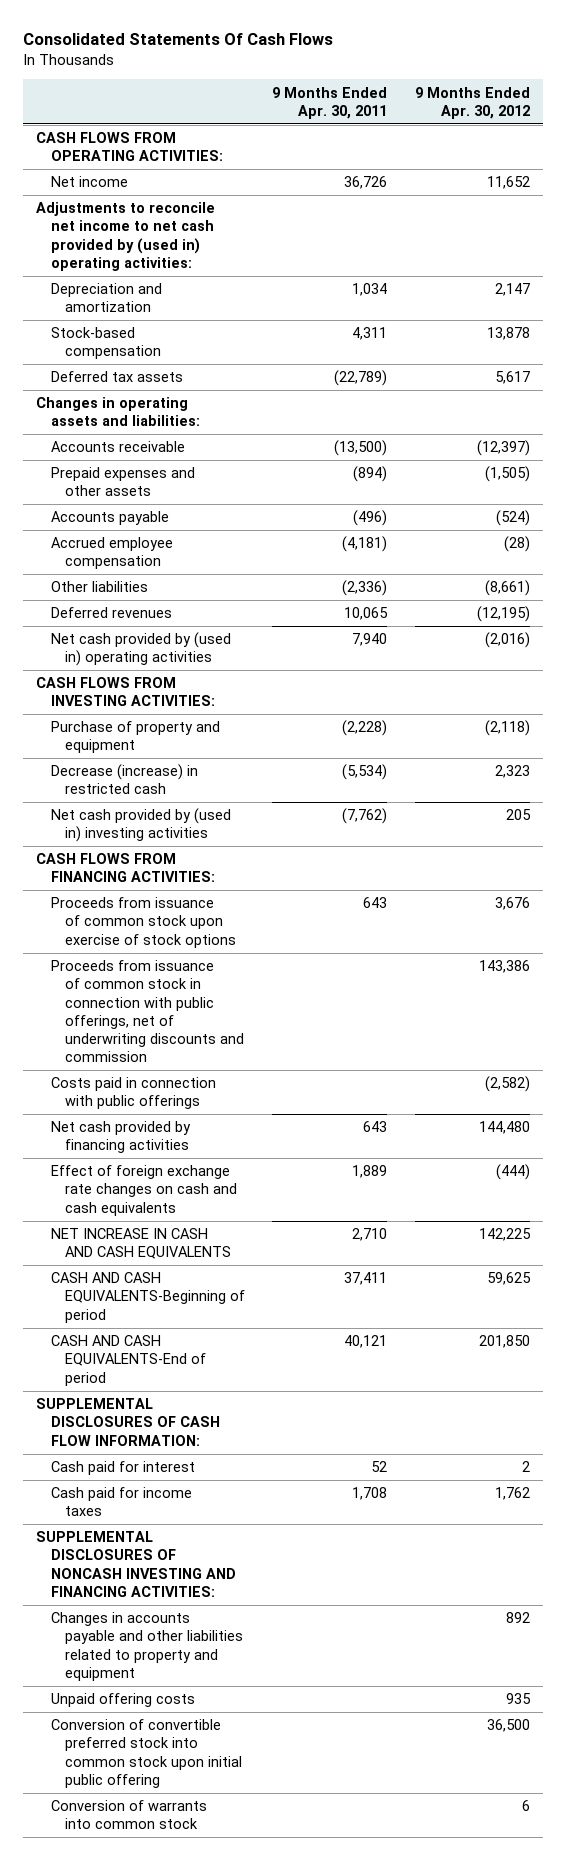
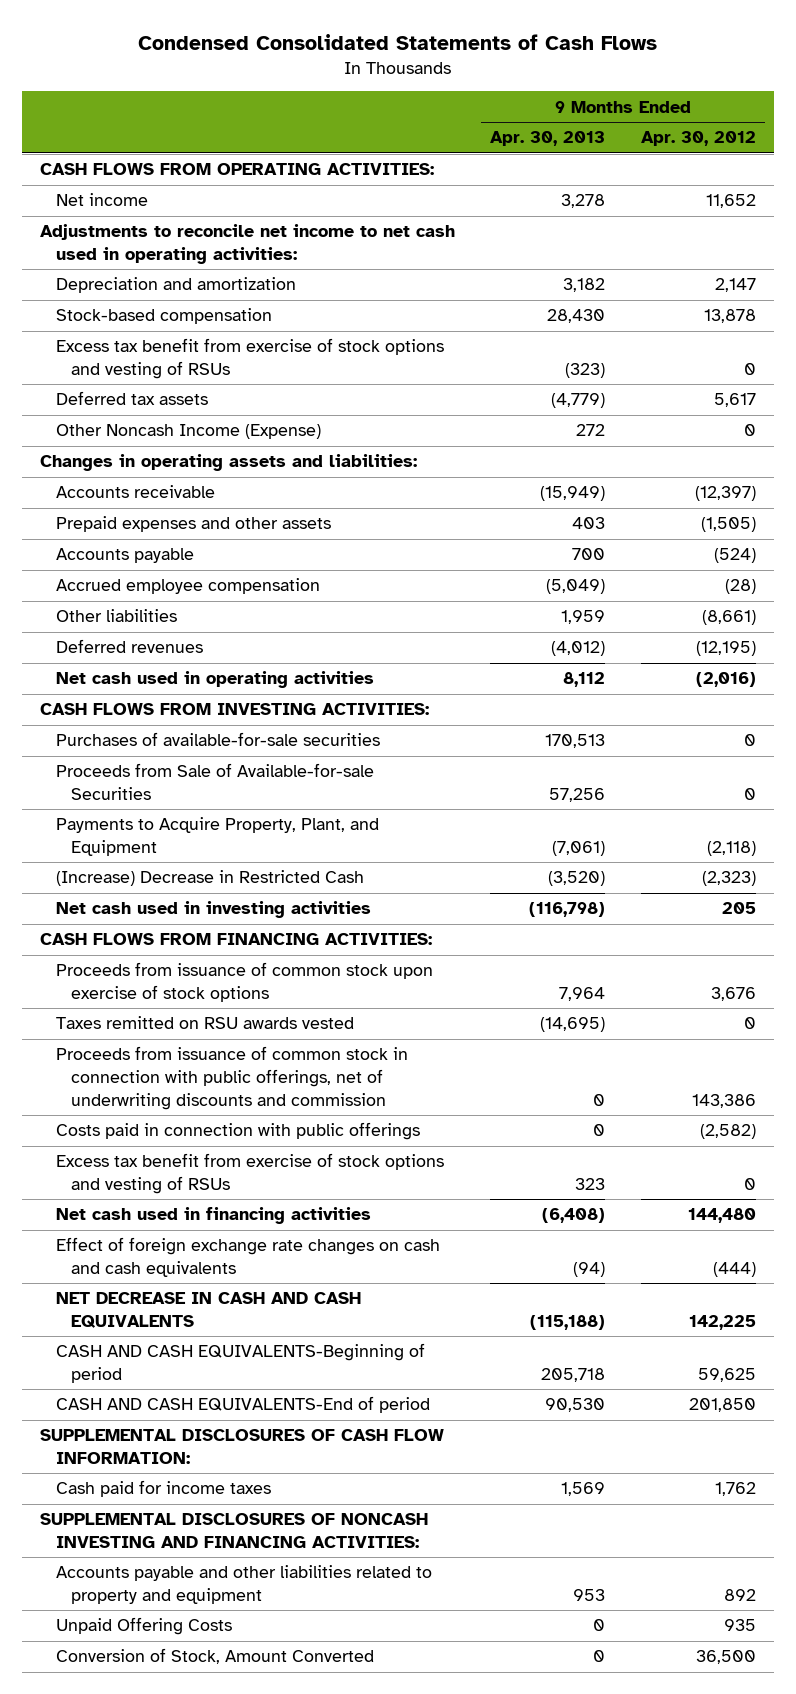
[22,33,333,46] Consolidated Statements Of Cash Flows -> [137,33,657,50] Condensed Consolidated Statements of Cash Flows
[272,86,388,119] 9 Months Ended Apr. 30, 2011 -> none
none -> [490,131,606,147] Apr. 30, 2013
[36,202,216,271] Adjustments to reconcile net income to net cash provided by (used in) operating activities: -> [39,224,455,265] Adjustments to reconcile net income to net cash used in operating activities:
none -> [55,338,444,380] Excess tax benefit from exercise of stock options and vesting of RSUs
none -> [55,424,321,440] Other Noncash Income (Expense)
[50,632,231,667] Net cash provided by (used in) operating activities -> [55,671,374,689] Net cash used in operating activities
none -> [55,732,380,747] Purchases of available-for-sale securities
none -> [55,763,374,801] Proceeds from Sale of Available-for-sale Securities
[50,721,220,754] Purchase of property and equipment -> [55,817,379,857] Payments to Acquire Property, Plant, and Equipment
[50,764,198,795] Decrease (increase) in restricted cash -> [55,870,364,887] (Increase) Decrease in Restricted Cash
[494,765,530,779] 2,323 -> [701,871,756,887] (2,323)
[50,808,231,843] Net cash provided by (used in) investing activities -> [55,901,371,919] Net cash used in investing activities
none -> [55,1016,354,1030] Taxes remitted on RSU awards vested
none -> [55,1153,444,1195] Excess tax benefit from exercise of stock options and vesting of RSUs
[50,1121,191,1154] Net cash provided by financing activities -> [55,1207,371,1225] Net cash used in financing activities
[50,1228,231,1260] NET INCREASE IN CASH AND CASH EQUIVALENTS -> [55,1292,361,1329] NET DECREASE IN CASH AND CASH EQUIVALENTS
[50,1461,195,1476] Cash paid for interest -> none
[50,1800,207,1830] Conversion of warrants into common stock -> none
[50,1612,243,1681] Changes in accounts payable and other liabilities related to property and equipment -> [55,1565,432,1605] Accounts payable and other liabilities related to property and equipment
[50,1693,195,1708] Unpaid offering costs -> [55,1617,232,1636] Unpaid Offering Costs
[50,1719,242,1788] Conversion of convertible preferred stock into common stock upon initial public offering -> [55,1648,374,1665] Conversion of Stock, Amount Converted

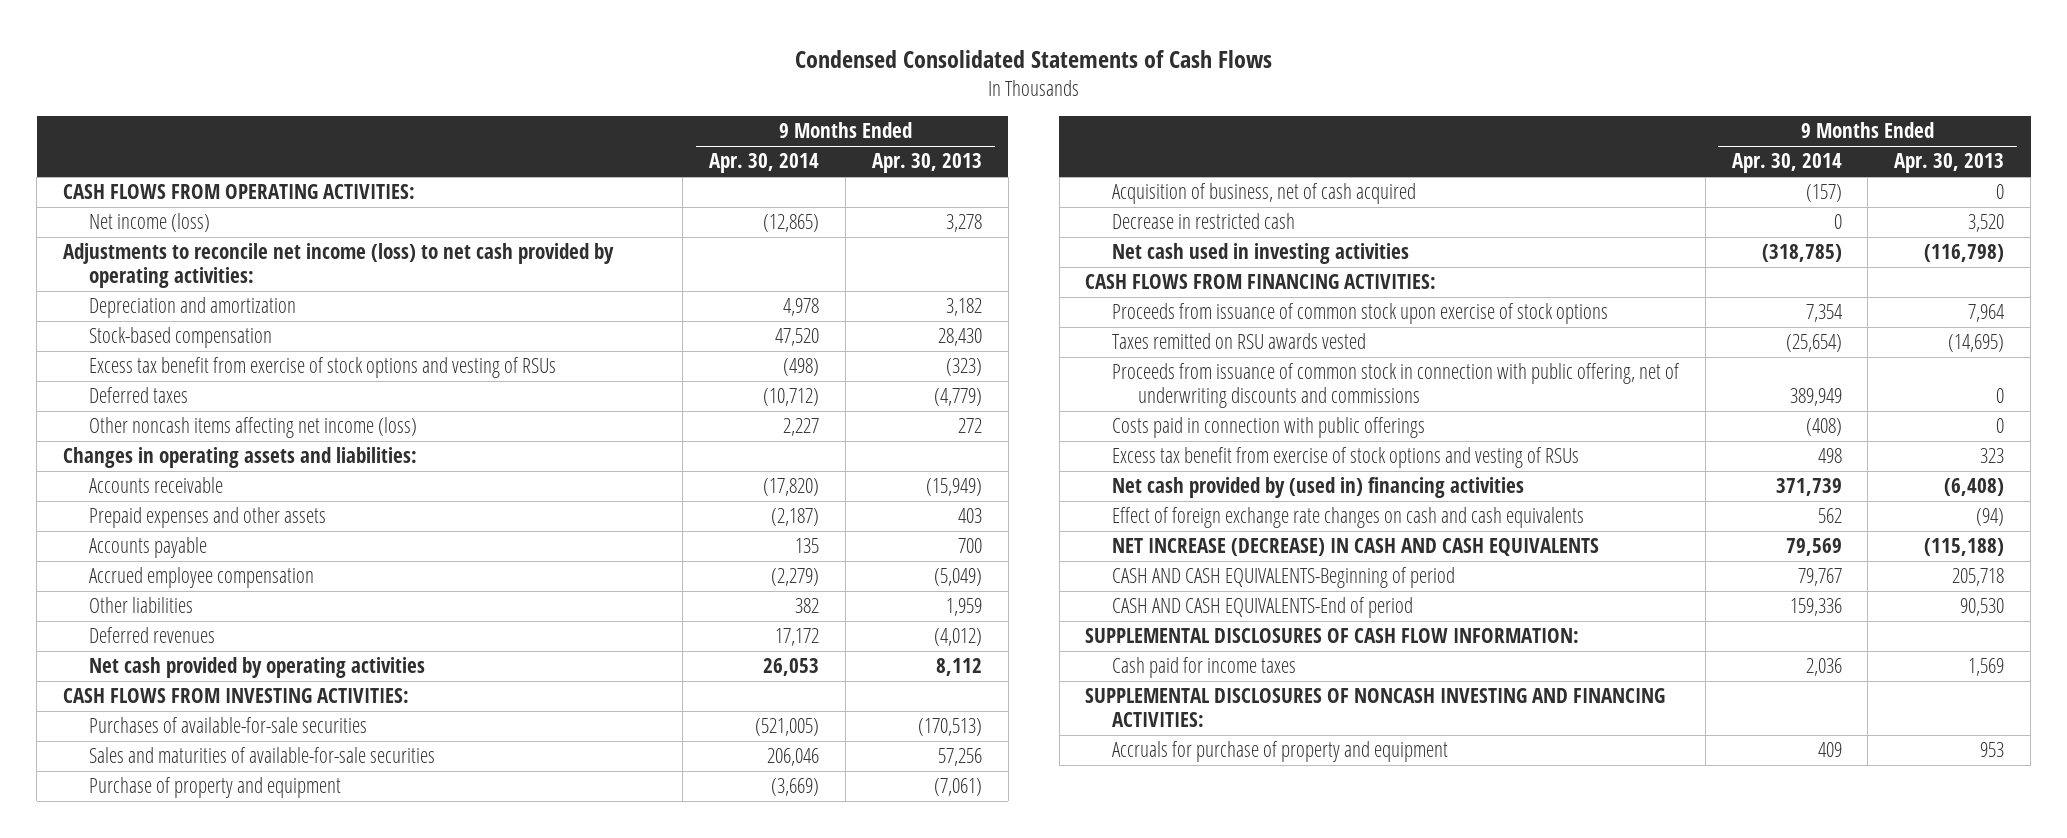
[640,131,756,147] Apr. 30, 2012 -> none
none -> [709,153,820,174] Apr. 30, 2014
[55,193,148,207] Net income -> [89,213,211,233] Net income (loss)
[39,224,455,265] Adjustments to reconcile net income to net cash used in operating activities: -> [63,243,615,289] Adjustments to reconcile net income (loss) to net cash provided by operating activities:
[55,391,208,406] Deferred tax assets -> [89,387,189,404] Deferred taxes
[55,424,321,440] Other Noncash Income (Expense) -> [89,417,418,439] Other noncash items affecting net income (loss)
[55,671,374,689] Net cash used in operating activities -> [89,657,426,679] Net cash provided by operating activities
[545,734,606,749] 170,513 -> [917,718,982,737] (170,513)
[55,763,374,801] Proceeds from Sale of Available-for-sale Securities -> [89,747,436,764] Sales and maturities of available-for-sale securities
[55,817,379,857] Payments to Acquire Property, Plant, and Equipment -> [89,777,342,799] Purchase of property and equipment
none -> [1111,183,1416,205] Acquisition of business, net of cash acquired
[55,870,364,887] (Increase) Decrease in Restricted Cash -> [1111,213,1295,230] Decrease in restricted cash
[548,871,606,887] (3,520) -> [1968,214,2005,233] 3,520
[55,1046,408,1110] Proceeds from issuance of common stock in connection with public offerings, net of underwriting discounts and commission -> [1111,363,1680,409] Proceeds from issuance of common stock in connection with public offering, net of underwriting discounts and commissions
[55,1207,371,1225] Net cash used in financing activities -> [1111,477,1524,499] Net cash provided by (used in) financing activities
[55,1292,361,1329] NET DECREASE IN CASH AND CASH EQUIVALENTS -> [1111,538,1599,557] NET INCREASE (DECREASE) IN CASH AND CASH EQUIVALENTS
[55,1617,232,1636] Unpaid Offering Costs -> none
[55,1648,374,1665] Conversion of Stock, Amount Converted -> none
[55,1565,432,1605] Accounts payable and other liabilities related to property and equipment -> [1111,741,1448,763] Accruals for purchase of property and equipment

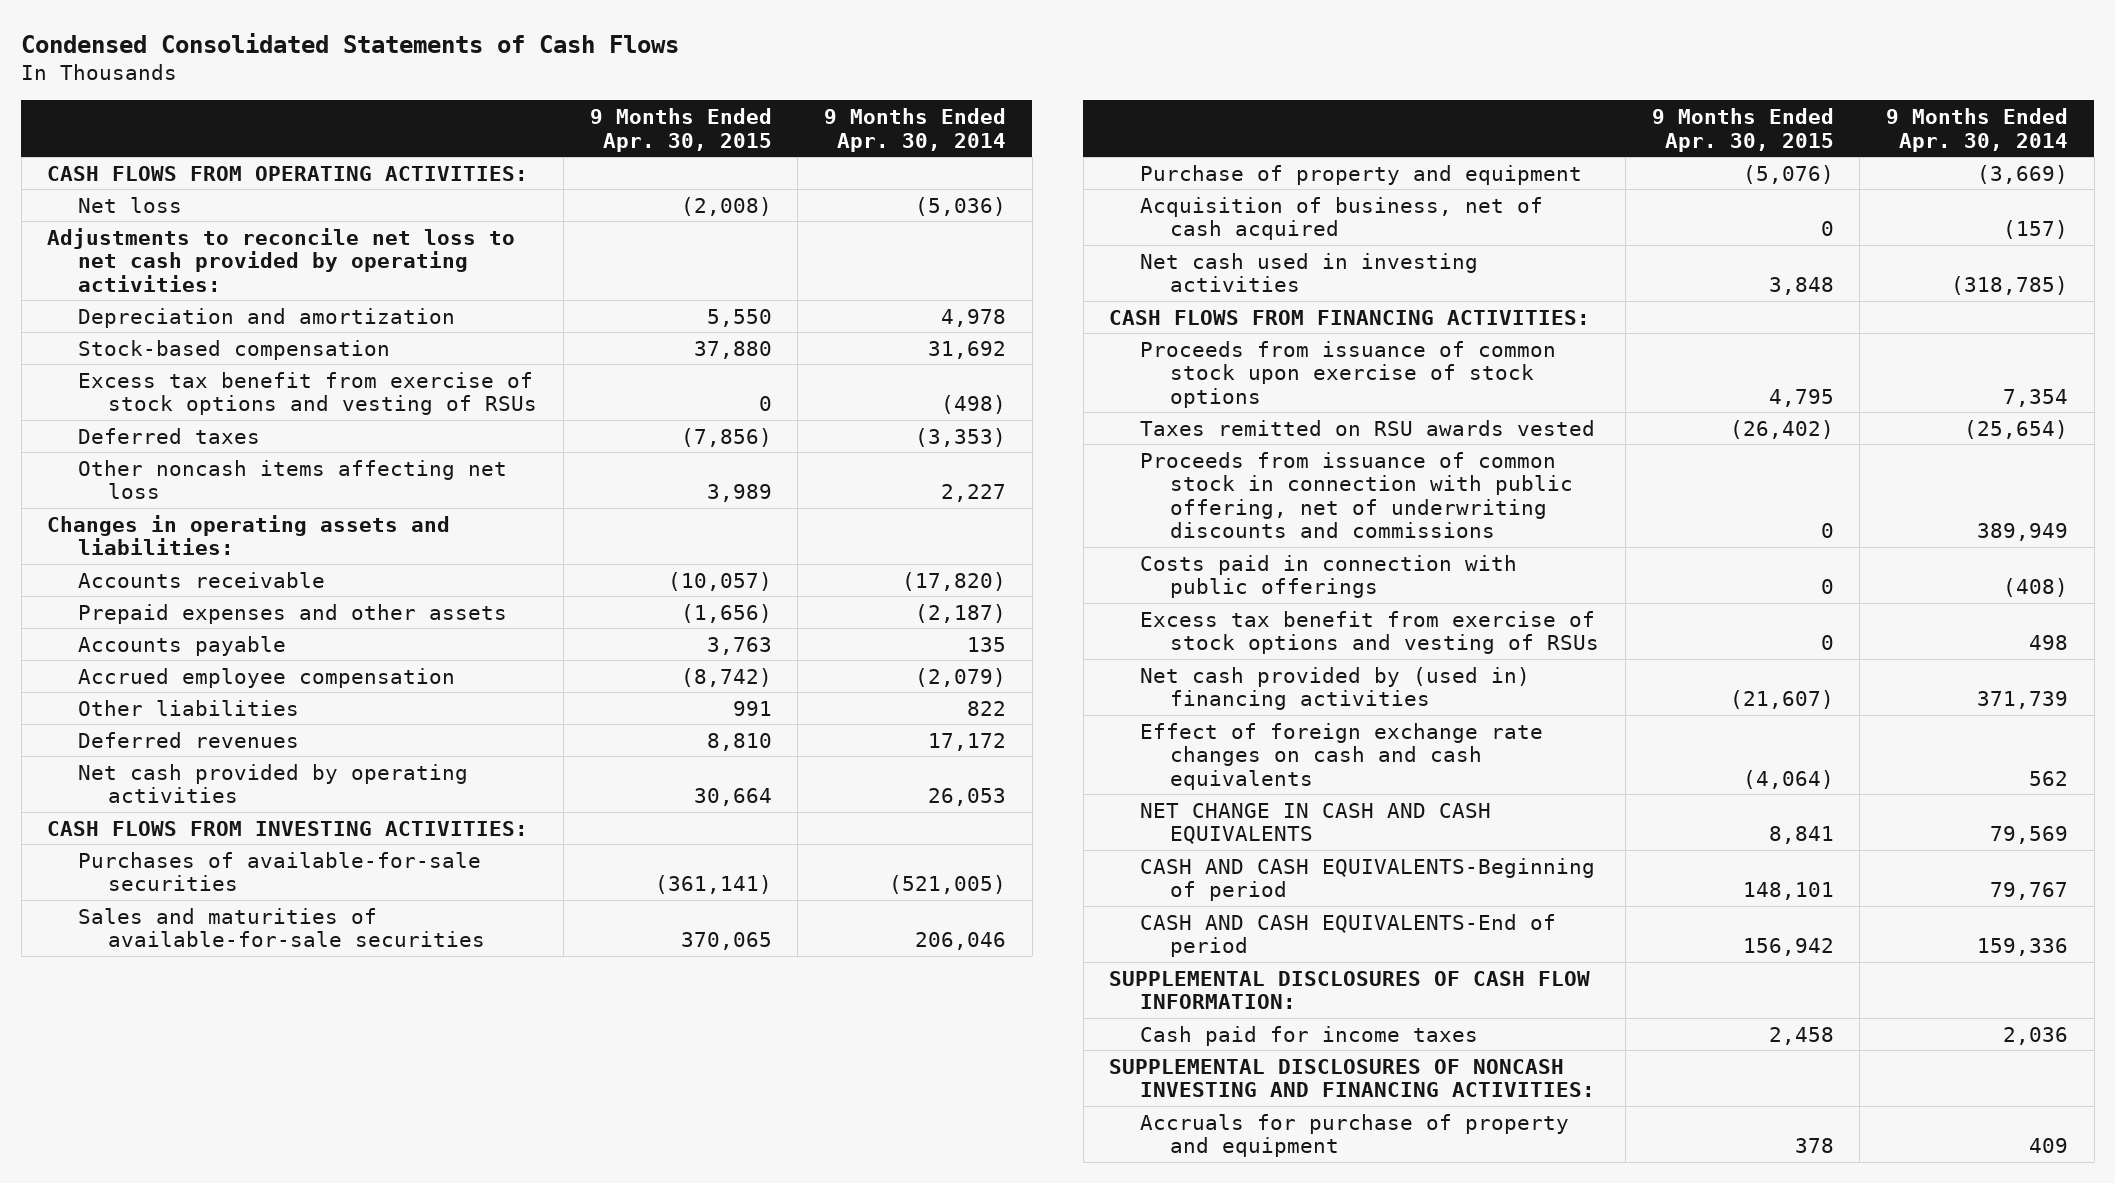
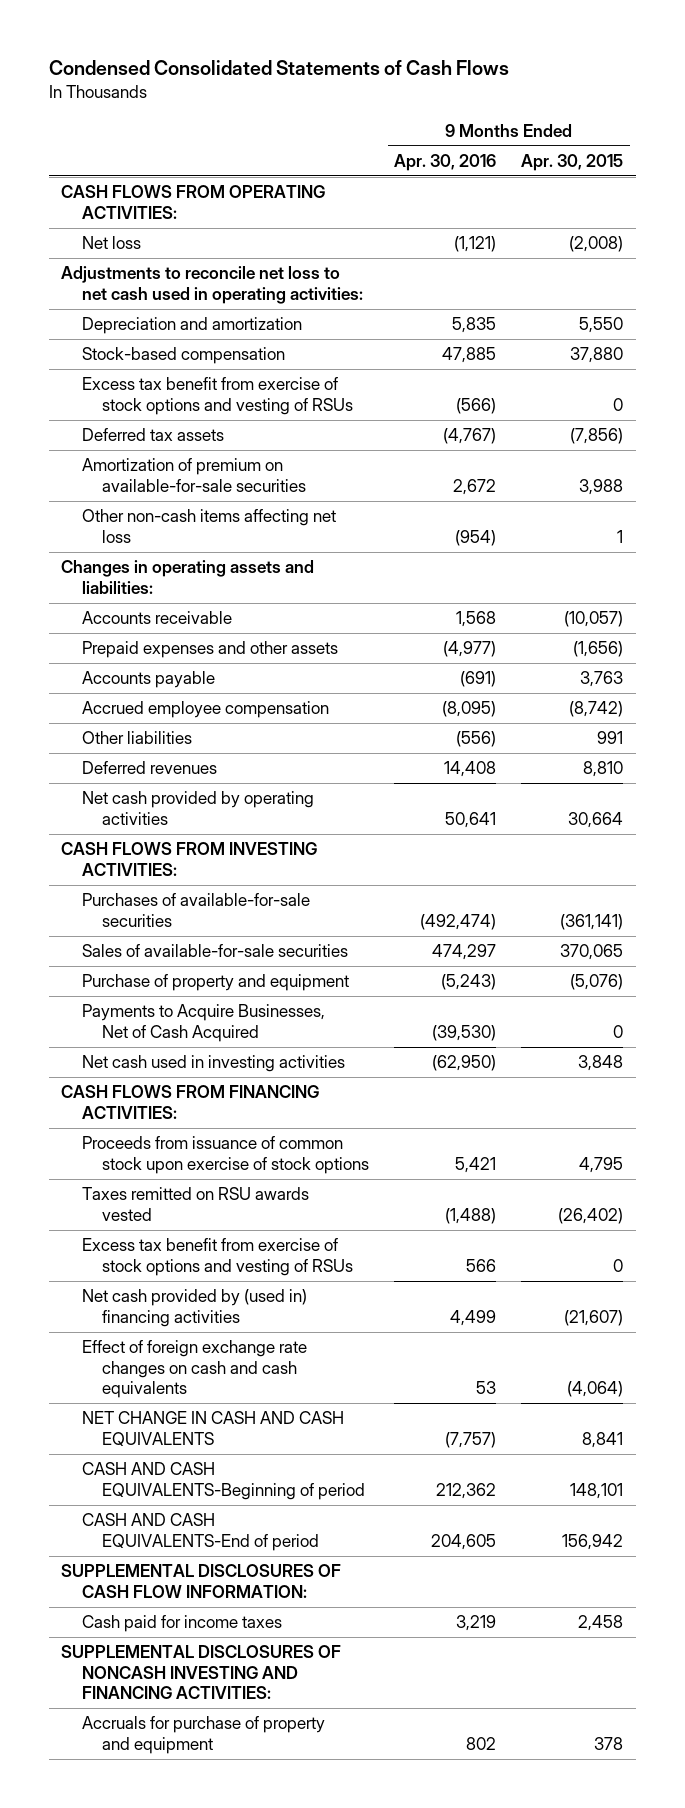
[823,108,1006,152] 9 Months Ended Apr. 30, 2014 -> none
none -> [394,153,497,171] Apr. 30, 2016
[47,227,516,292] Adjustments to reconcile net loss to net cash provided by operating activities: -> [61,266,363,304] Adjustments to reconcile net loss to net cash used in operating activities:
[77,427,260,444] Deferred taxes -> [81,428,224,442] Deferred tax assets
none -> [81,458,307,492] Amortization of premium on available-for-sale securities
[77,459,507,500] Other noncash items affecting net loss -> [81,509,336,543] Other non-cash items affecting net loss
[706,484,772,503] 3,989 -> [617,529,624,543] 1
[77,907,486,948] Sales and maturities of available-for-sale securities -> [81,944,348,958] Sales of available-for-sale securities
[1139,196,1543,241] Acquisition of business, net of cash acquired -> [81,1004,325,1042] Payments to Acquire Businesses, Net of Cash Acquired
[1139,451,1574,539] Proceeds from issuance of common stock in connection with public offering, net of underwriting discounts and commissions -> none
[1139,554,1517,599] Costs paid in connection with public offerings -> none

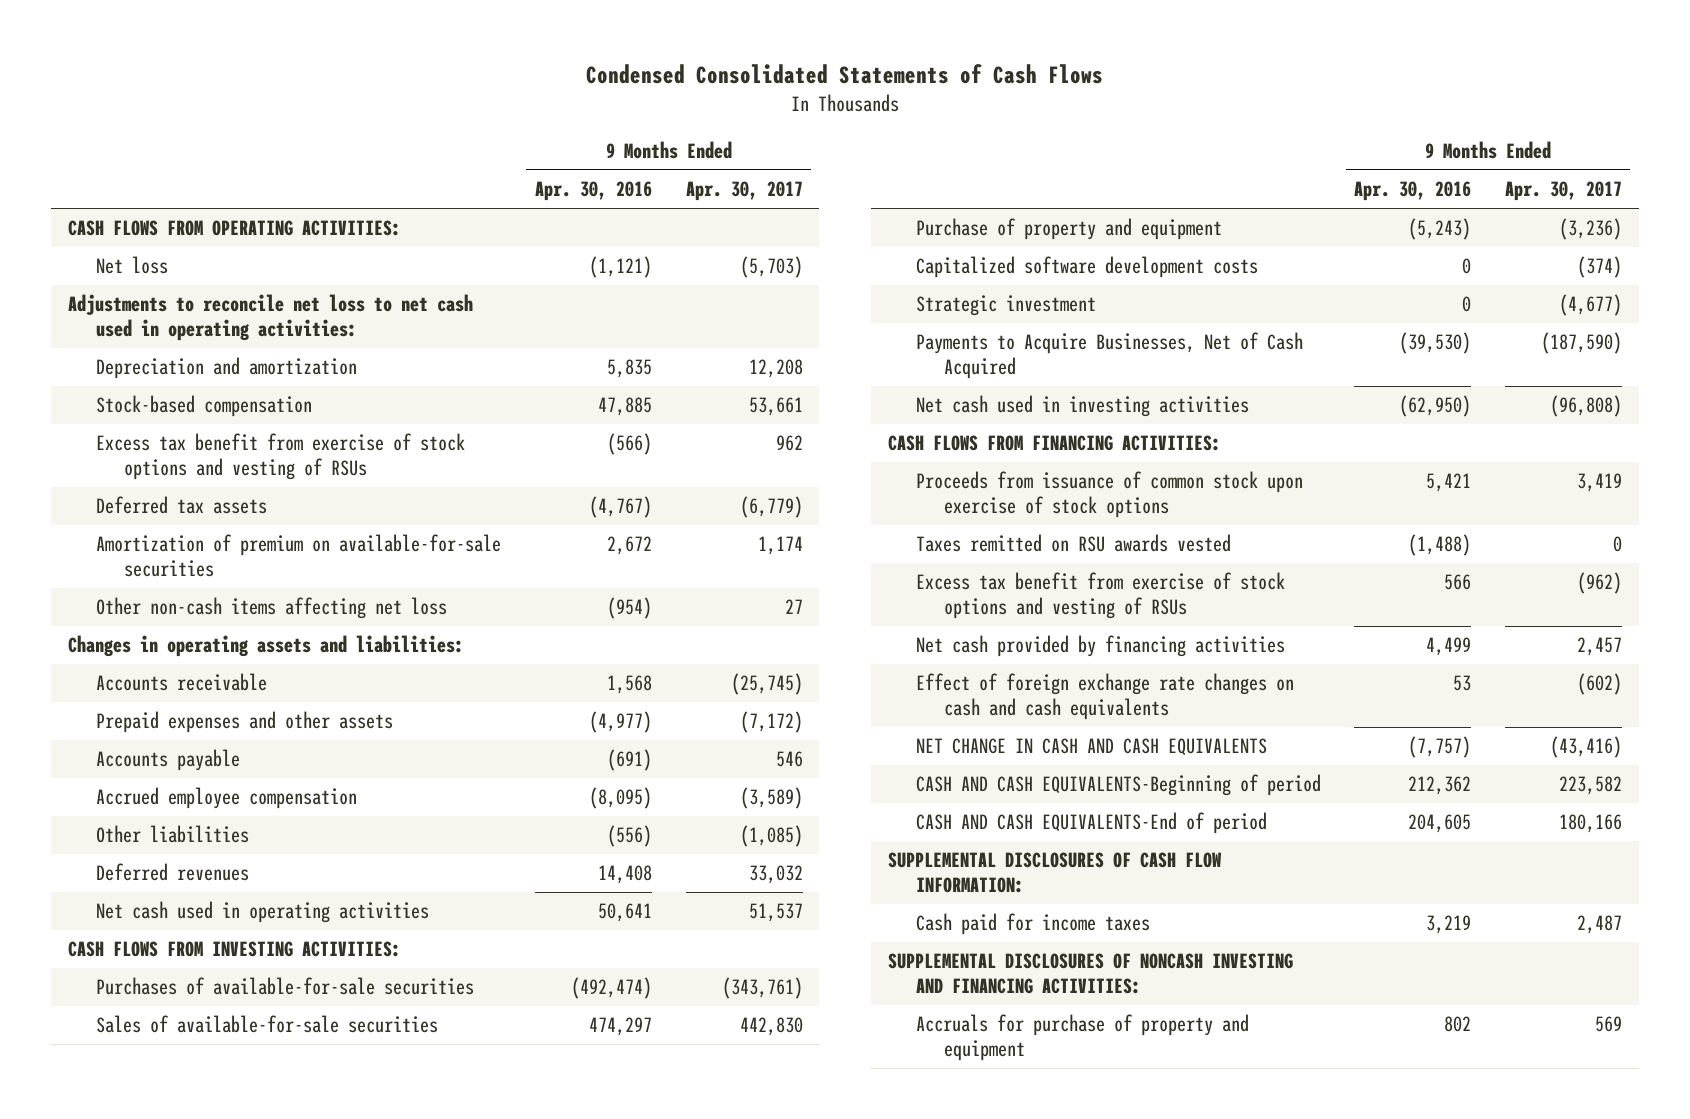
[521,153,624,171] Apr. 30, 2015 -> none
none -> [685,181,803,202] Apr. 30, 2017
[81,791,314,825] Net cash provided by operating activities -> [96,901,430,924] Net cash used in operating activities
none -> [915,256,1258,279] Capitalized software development costs
none -> [915,295,1096,317] Strategic investment
[81,1289,307,1327] Net cash provided by (used in) financing activities -> [915,635,1285,658] Net cash provided by financing activities

